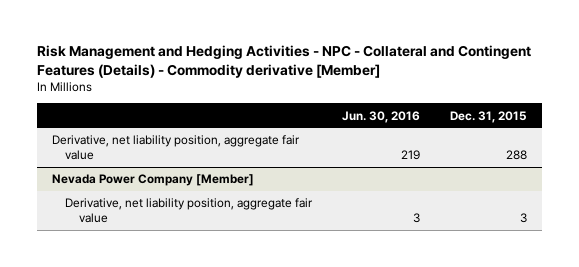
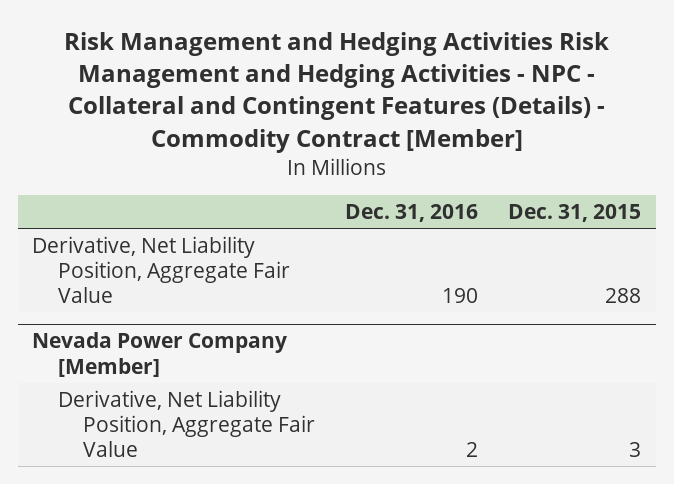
[36,44,531,78] Risk Management and Hedging Activities - NPC - Collateral and Contingent Features (Details) - Commodity derivative [Member] -> [63,31,609,153] Risk Management and Hedging Activities Risk Management and Hedging Activities - NPC - Collateral and Contingent Features (Details) - Commodity Contract [Member]
[342,110,421,123] Jun. 30, 2016 -> none
none -> [345,204,479,223] Dec. 31, 2016
[51,135,300,161] Derivative, net liability position, aggregate fair value -> [32,235,290,304] Derivative, Net Liability Position, Aggregate Fair Value
[65,198,314,224] Derivative, net liability position, aggregate fair value -> [57,389,316,458] Derivative, Net Liability Position, Aggregate Fair Value

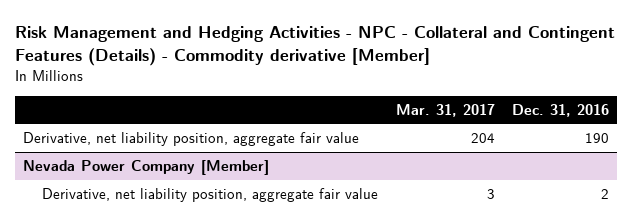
[63,31,609,153] Risk Management and Hedging Activities Risk Management and Hedging Activities - NPC - Collateral and Contingent Features (Details) - Commodity Contract [Member] -> [14,25,615,66] Risk Management and Hedging Activities - NPC - Collateral and Contingent Features (Details) - Commodity derivative [Member]
[508,204,642,223] Dec. 31, 2015 -> none
none -> [395,103,495,117] Mar. 31, 2017
[32,235,290,304] Derivative, Net Liability Position, Aggregate Fair Value -> [23,131,360,146] Derivative, net liability position, aggregate fair value
[57,389,316,458] Derivative, Net Liability Position, Aggregate Fair Value -> [42,187,379,202] Derivative, net liability position, aggregate fair value

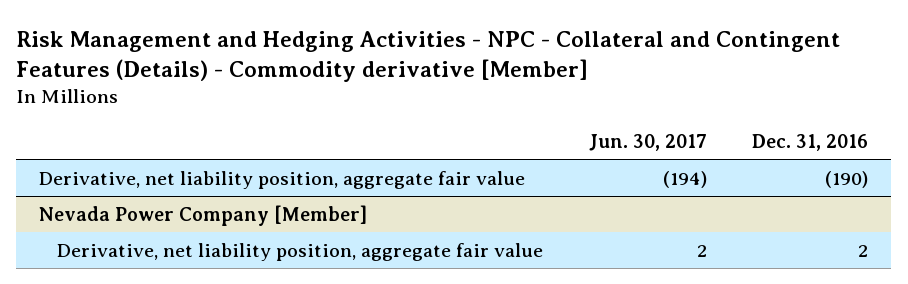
[395,103,495,117] Mar. 31, 2017 -> none
none -> [588,133,707,151] Jun. 30, 2017
[584,132,609,143] 190 -> [825,170,869,188] (190)

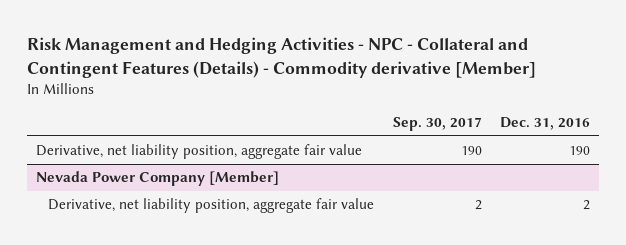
[588,133,707,151] Jun. 30, 2017 -> none
none -> [392,117,482,132] Sep. 30, 2017
[825,170,869,188] (190) -> [569,146,591,156] 190

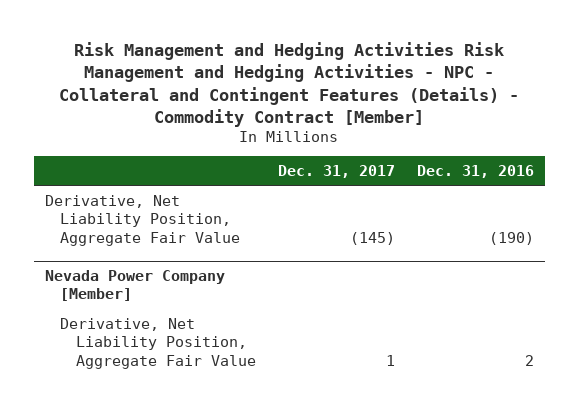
[26,37,536,78] Risk Management and Hedging Activities - NPC - Collateral and Contingent Features (Details) - Commodity derivative [Member] -> [59,42,520,127] Risk Management and Hedging Activities Risk Management and Hedging Activities - NPC - Collateral and Contingent Features (Details) - Commodity Contract [Member]
[392,117,482,132] Sep. 30, 2017 -> none
none -> [277,164,395,178] Dec. 31, 2017
[35,144,362,160] Derivative, net liability position, aggregate fair value -> [44,194,241,246] Derivative, Net Liability Position, Aggregate Fair Value
[569,146,591,156] 190 -> [488,231,534,245] (190)
[48,198,375,214] Derivative, net liability position, aggregate fair value -> [60,317,256,369] Derivative, Net Liability Position, Aggregate Fair Value

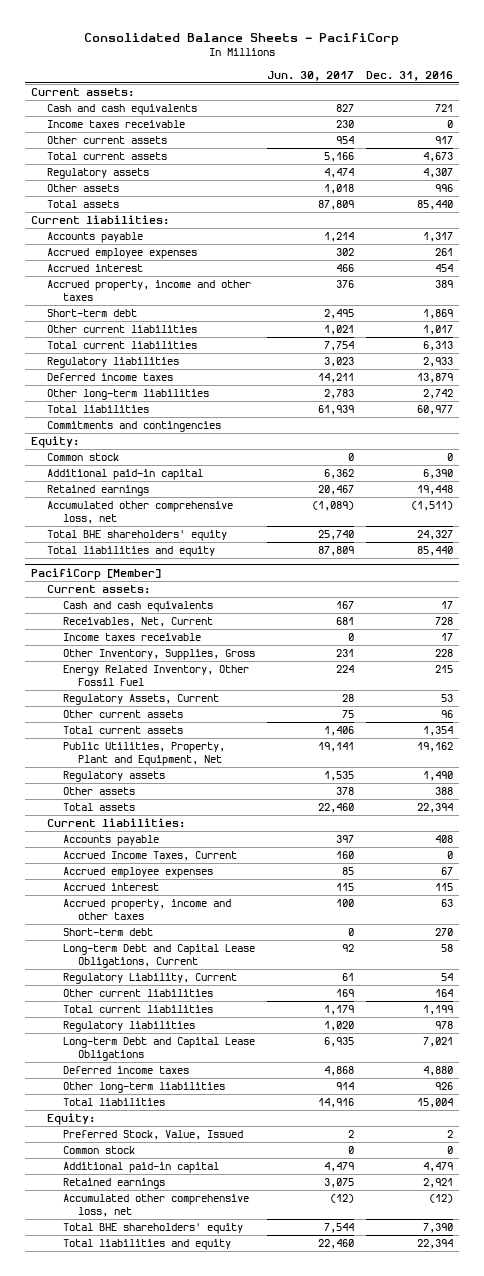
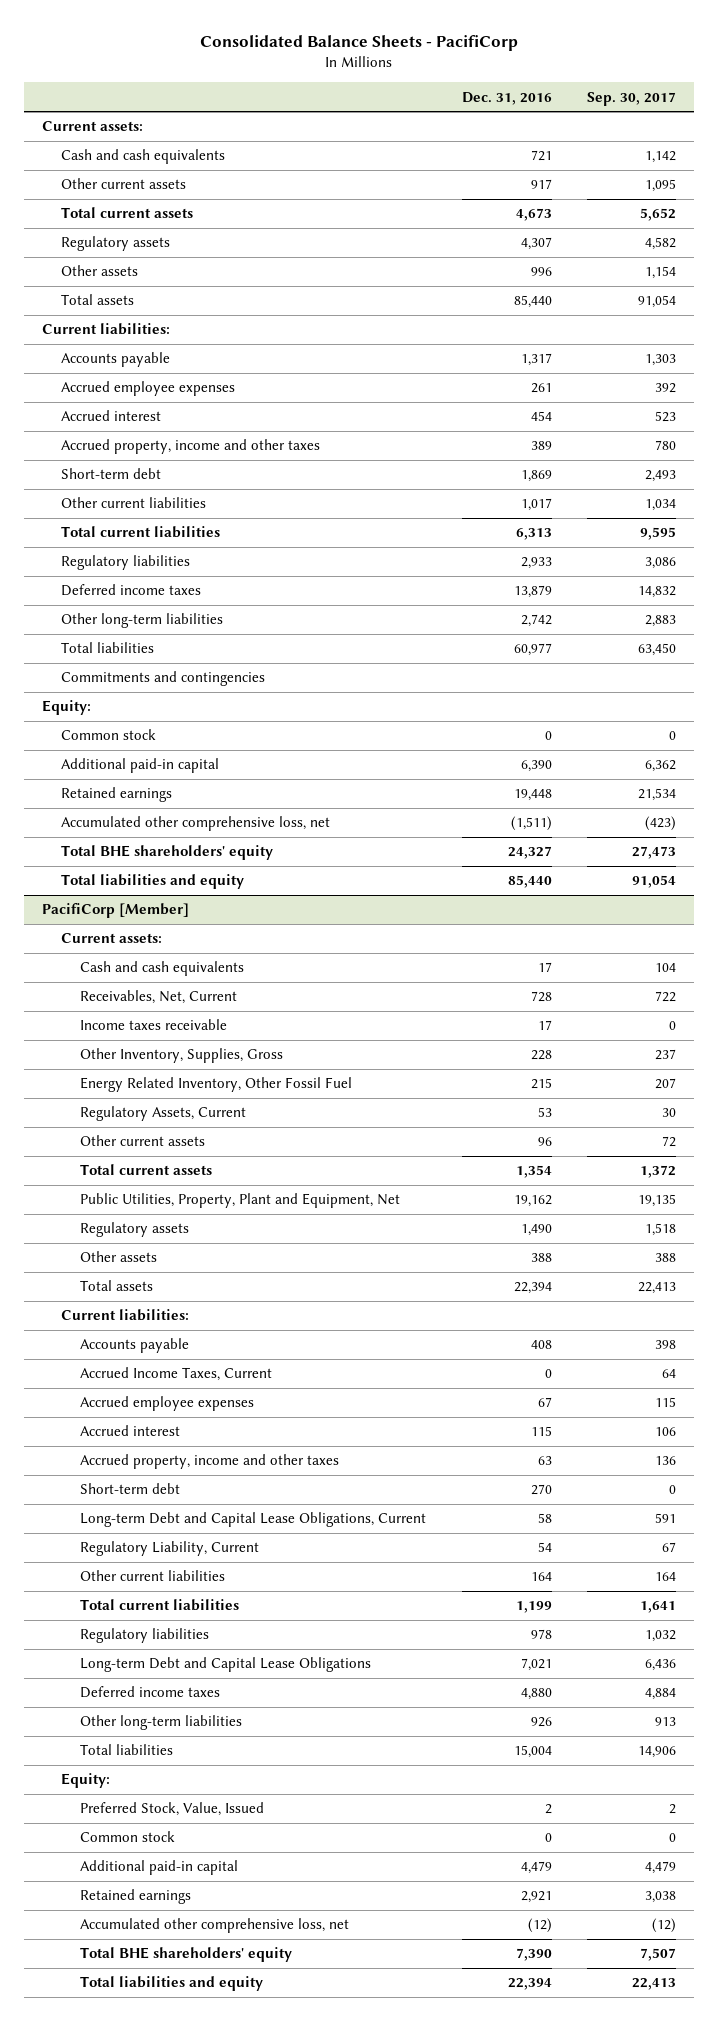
[266,70,354,81] Jun. 30, 2017 -> none
none -> [587,91,677,106] Sep. 30, 2017
[46,120,185,129] Income taxes receivable -> none

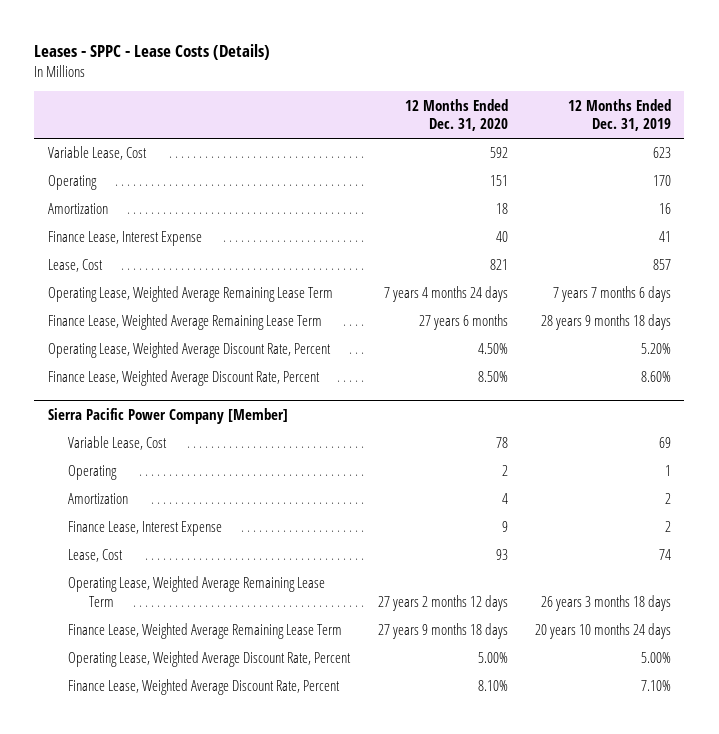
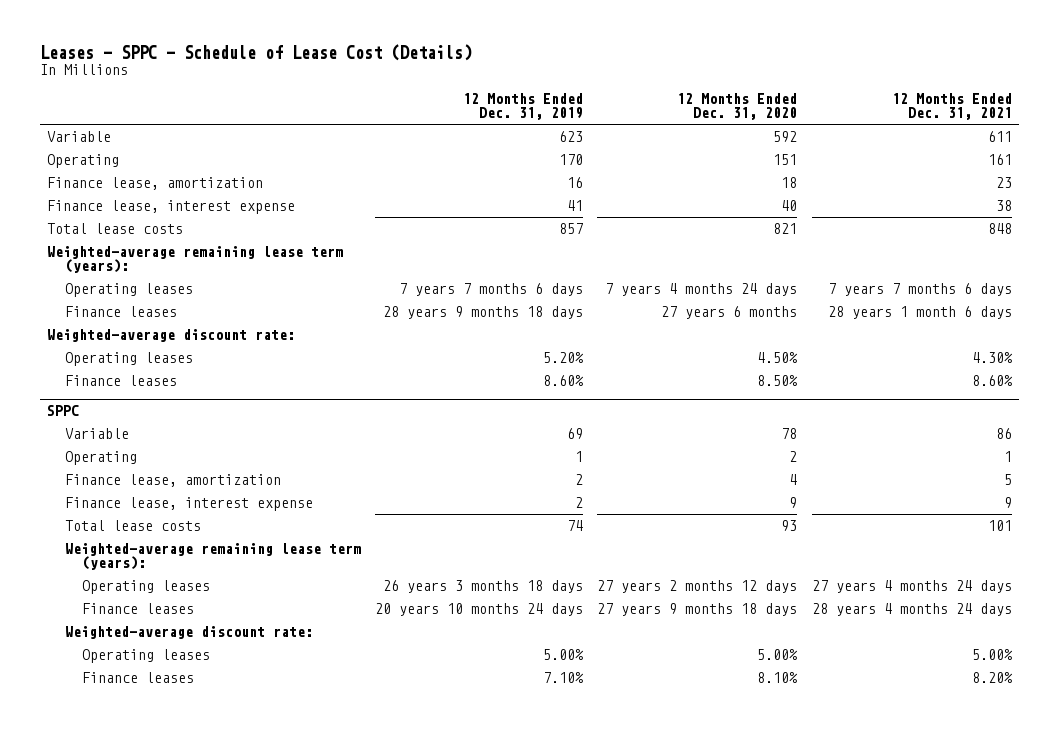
[34,44,271,61] Leases - SPPC - Lease Costs (Details) -> [40,43,473,61] Leases - SPPC - Schedule of Lease Cost (Details)
none -> [891,93,1012,121] 12 Months Ended Dec. 31, 2021
[47,146,147,161] Variable Lease, Cost -> [47,131,112,143] Variable
[47,203,108,215] Amortization -> [47,177,264,191] Finance lease, amortization
[47,231,202,247] Finance Lease, Interest Expense -> [47,200,296,215] Finance lease, interest expense
[47,259,103,273] Lease, Cost -> [47,223,184,235] Total lease costs
none -> [47,246,344,274] Weighted-average remaining lease term (years):
[47,286,333,303] Operating Lease, Weighted Average Remaining Lease Term -> [64,283,193,298] Operating leases
[47,314,322,331] Finance Lease, Weighted Average Remaining Lease Term -> [64,306,177,318] Finance leases
none -> [47,329,296,343] Weighted-average discount rate:
[47,342,331,359] Operating Lease, Weighted Average Discount Rate, Percent -> [64,352,193,367] Operating leases
[47,370,320,387] Finance Lease, Weighted Average Discount Rate, Percent -> [64,375,177,387] Finance leases
[47,407,288,424] Sierra Pacific Power Company [Member] -> [47,405,80,417] SPPC
[68,436,168,451] Variable Lease, Cost -> [64,428,129,440] Variable
[68,493,129,505] Amortization -> [64,474,281,488] Finance lease, amortization
[68,521,223,537] Finance Lease, Interest Expense -> [64,497,313,512] Finance lease, interest expense
[68,549,124,563] Lease, Cost -> [64,520,201,532] Total lease costs
none -> [64,543,361,571] Weighted-average remaining lease term (years):
[68,576,326,608] Operating Lease, Weighted Average Remaining Lease Term -> [82,580,211,595] Operating leases
[68,623,343,640] Finance Lease, Weighted Average Remaining Lease Term -> [82,603,195,615] Finance leases
none -> [64,626,313,640] Weighted-average discount rate:
[68,651,352,668] Operating Lease, Weighted Average Discount Rate, Percent -> [82,649,211,664] Operating leases
[68,679,341,696] Finance Lease, Weighted Average Discount Rate, Percent -> [82,672,195,684] Finance leases

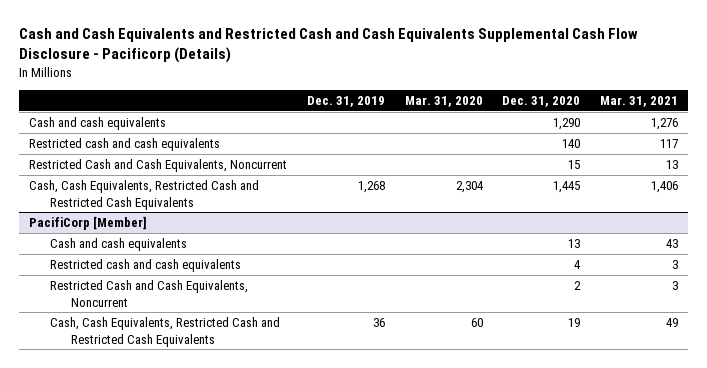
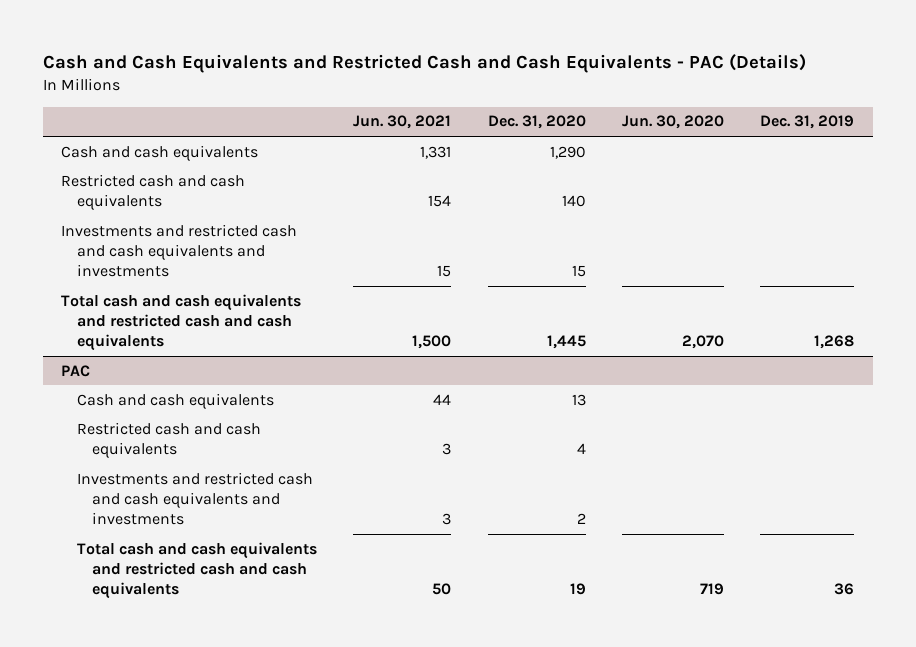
[18,28,638,64] Cash and Cash Equivalents and Restricted Cash and Cash Equivalents Supplemental Cash Flow Disclosure - Pacificorp (Details) -> [43,54,807,74] Cash and Cash Equivalents and Restricted Cash and Cash Equivalents - PAC (Details)
[404,96,483,108] Mar. 31, 2020 -> none
[600,96,679,108] Mar. 31, 2021 -> none
none -> [353,115,452,130] Jun. 30, 2021
none -> [622,115,725,130] Jun. 30, 2020
[28,158,287,172] Restricted Cash and Cash Equivalents, Noncurrent -> [61,223,298,277] Investments and restricted cash and cash equivalents and investments
[28,179,259,210] Cash, Cash Equivalents, Restricted Cash and Restricted Cash Equivalents -> [61,293,302,351] Total cash and cash equivalents and restricted cash and cash equivalents
[28,215,147,230] PacifiCorp [Member] -> [61,364,91,377] PAC
[49,279,248,307] Restricted Cash and Cash Equivalents, Noncurrent -> [76,471,313,525] Investments and restricted cash and cash equivalents and investments
[49,316,280,347] Cash, Cash Equivalents, Restricted Cash and Restricted Cash Equivalents -> [76,541,317,599] Total cash and cash equivalents and restricted cash and cash equivalents

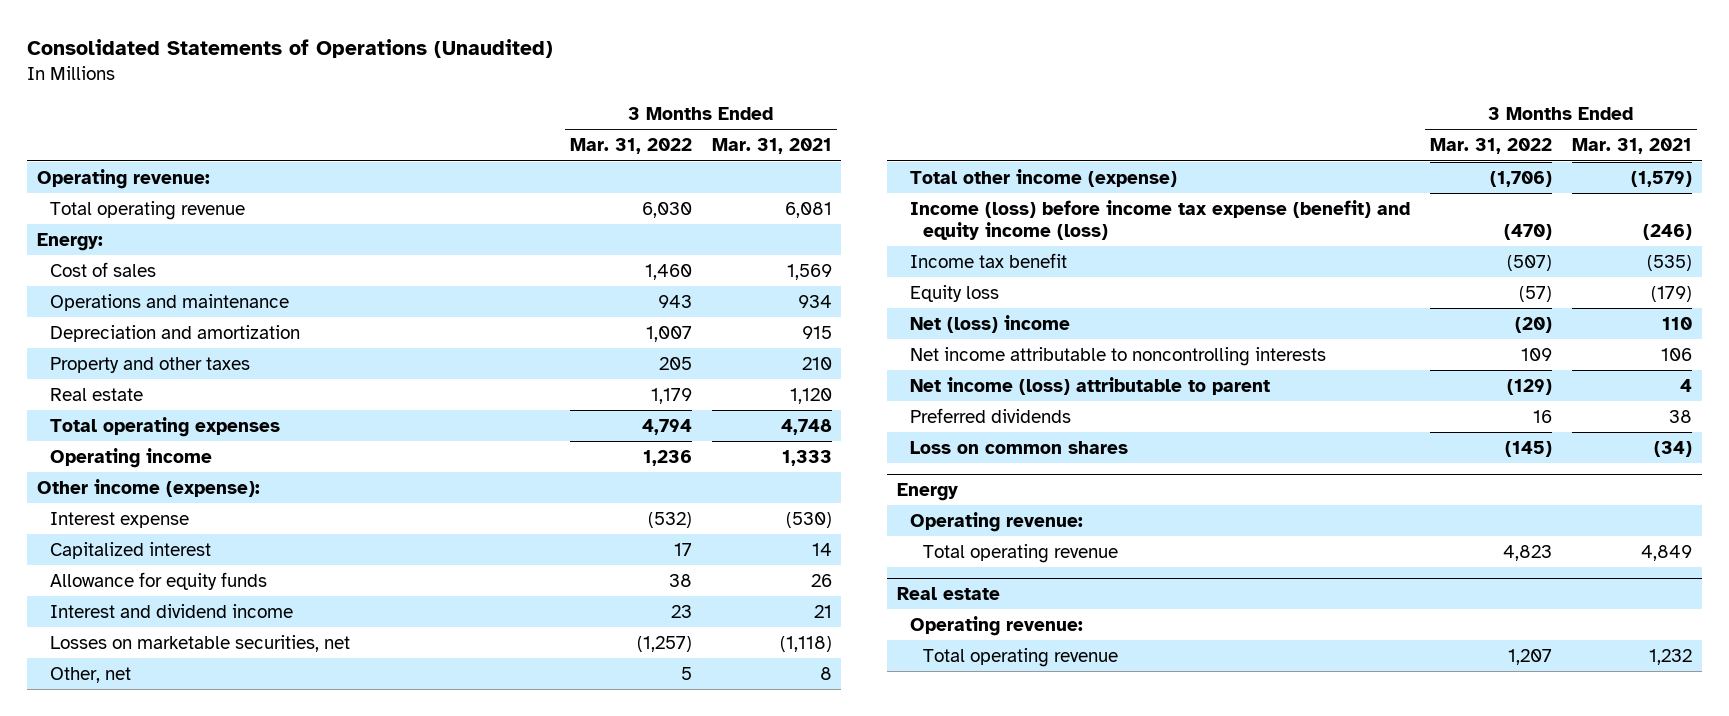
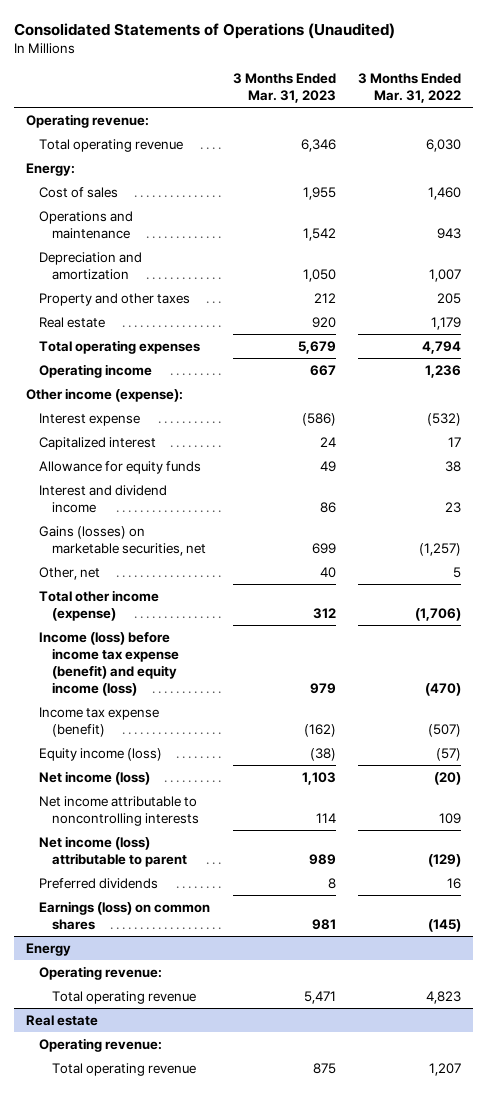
[711,138,832,155] Mar. 31, 2021 -> none
none -> [232,72,336,104] 3 Months Ended Mar. 31, 2023
[49,634,350,652] Losses on marketable securities, net -> [38,525,207,556] Gains (losses) on marketable securities, net
[910,252,1068,268] Income tax benefit -> [38,706,159,737] Income tax expense (benefit)
[910,284,1000,302] Equity loss -> [38,747,162,761] Equity income (loss)
[910,314,1071,333] Net (loss) income -> [38,770,150,785] Net income (loss)
[910,440,1129,454] Loss on common shares -> [38,900,210,930] Earnings (loss) on common shares

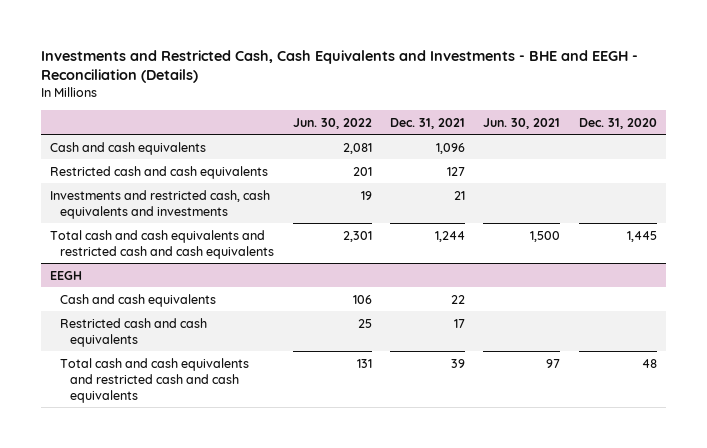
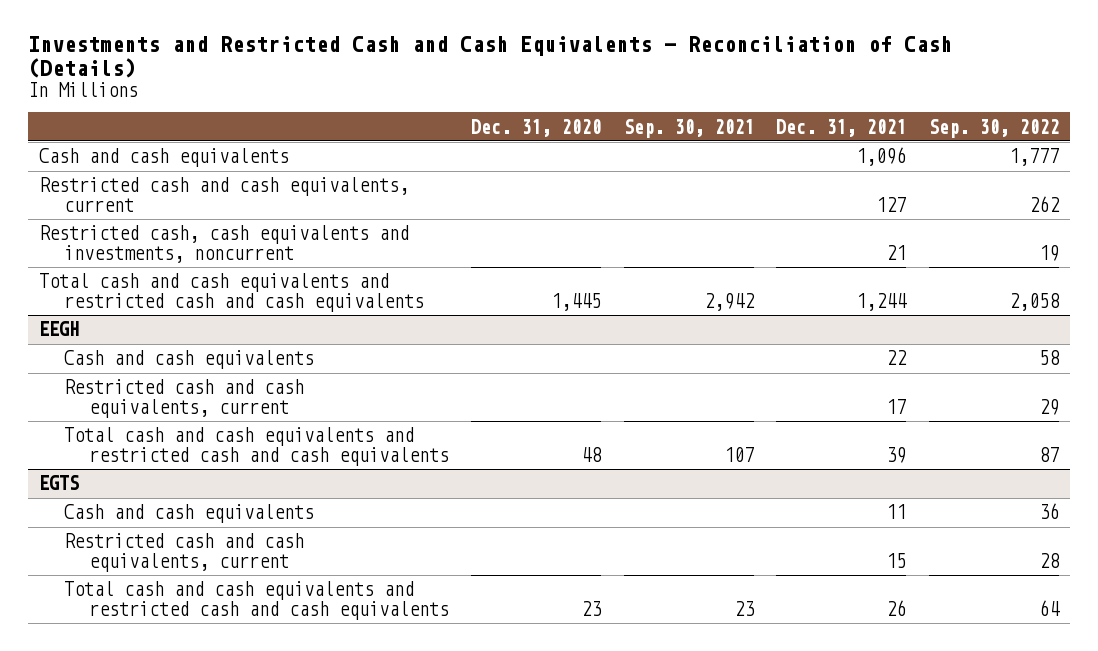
[41,49,639,84] Investments and Restricted Cash, Cash Equivalents and Investments - BHE and EEGH - Reconciliation (Details) -> [28,35,953,78] Investments and Restricted Cash and Cash Equivalents - Reconciliation of Cash (Details)
[292,117,372,129] Jun. 30, 2022 -> none
[483,117,561,129] Jun. 30, 2021 -> none
none -> [623,118,754,138] Sep. 30, 2021
none -> [928,118,1059,138] Sep. 30, 2022
[50,165,269,179] Restricted cash and cash equivalents -> [39,177,410,213] Restricted cash and cash equivalents, current
[50,189,271,219] Investments and restricted cash, cash equivalents and investments -> [39,225,410,264] Restricted cash, cash equivalents and investments, noncurrent
[60,317,208,347] Restricted cash and cash equivalents -> [63,379,304,419] Restricted cash and cash equivalents, current
none -> [39,475,80,491] EGTS
none -> [63,504,314,524] Cash and cash equivalents
none -> [63,533,304,573] Restricted cash and cash equivalents, current
none -> [63,581,449,621] Total cash and cash equivalents and restricted cash and cash equivalents

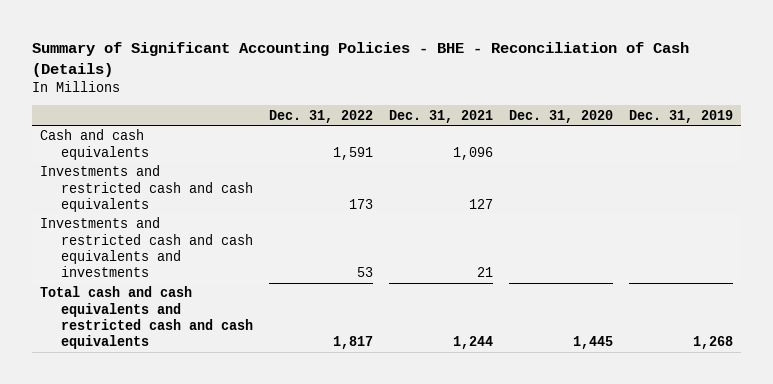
[28,35,953,78] Investments and Restricted Cash and Cash Equivalents - Reconciliation of Cash (Details) -> [32,42,690,77] Summary of Significant Accounting Policies - BHE - Reconciliation of Cash (Details)
[623,118,754,138] Sep. 30, 2021 -> none
[928,118,1059,138] Sep. 30, 2022 -> none
none -> [269,109,374,123] Dec. 31, 2022
none -> [628,109,733,123] Dec. 31, 2019
[39,177,410,213] Restricted cash and cash equivalents, current -> [40,165,254,212] Investments and restricted cash and cash equivalents
[39,225,410,264] Restricted cash, cash equivalents and investments, noncurrent -> [40,217,254,278] Investments and restricted cash and cash equivalents and investments
[39,321,80,337] EEGH -> none
[63,350,314,370] Cash and cash equivalents -> none
[63,379,304,419] Restricted cash and cash equivalents, current -> none
[63,427,449,467] Total cash and cash equivalents and restricted cash and cash equivalents -> none
[39,475,80,491] EGTS -> none
[63,504,314,524] Cash and cash equivalents -> none
[63,533,304,573] Restricted cash and cash equivalents, current -> none
[63,581,449,621] Total cash and cash equivalents and restricted cash and cash equivalents -> none

